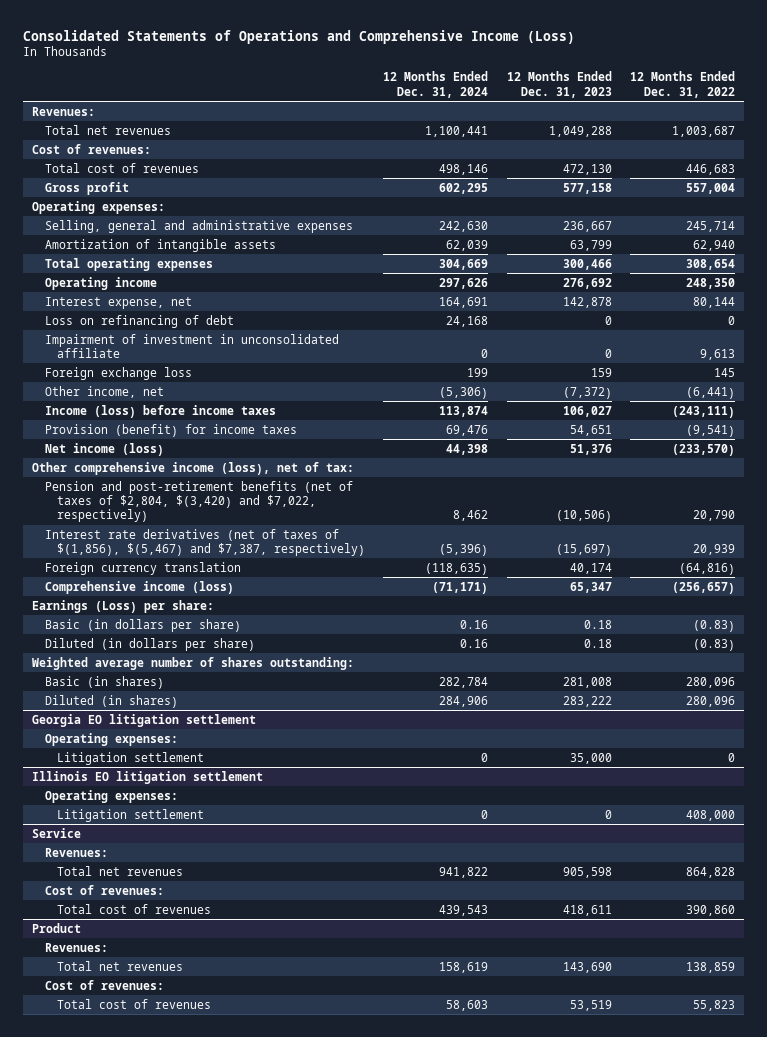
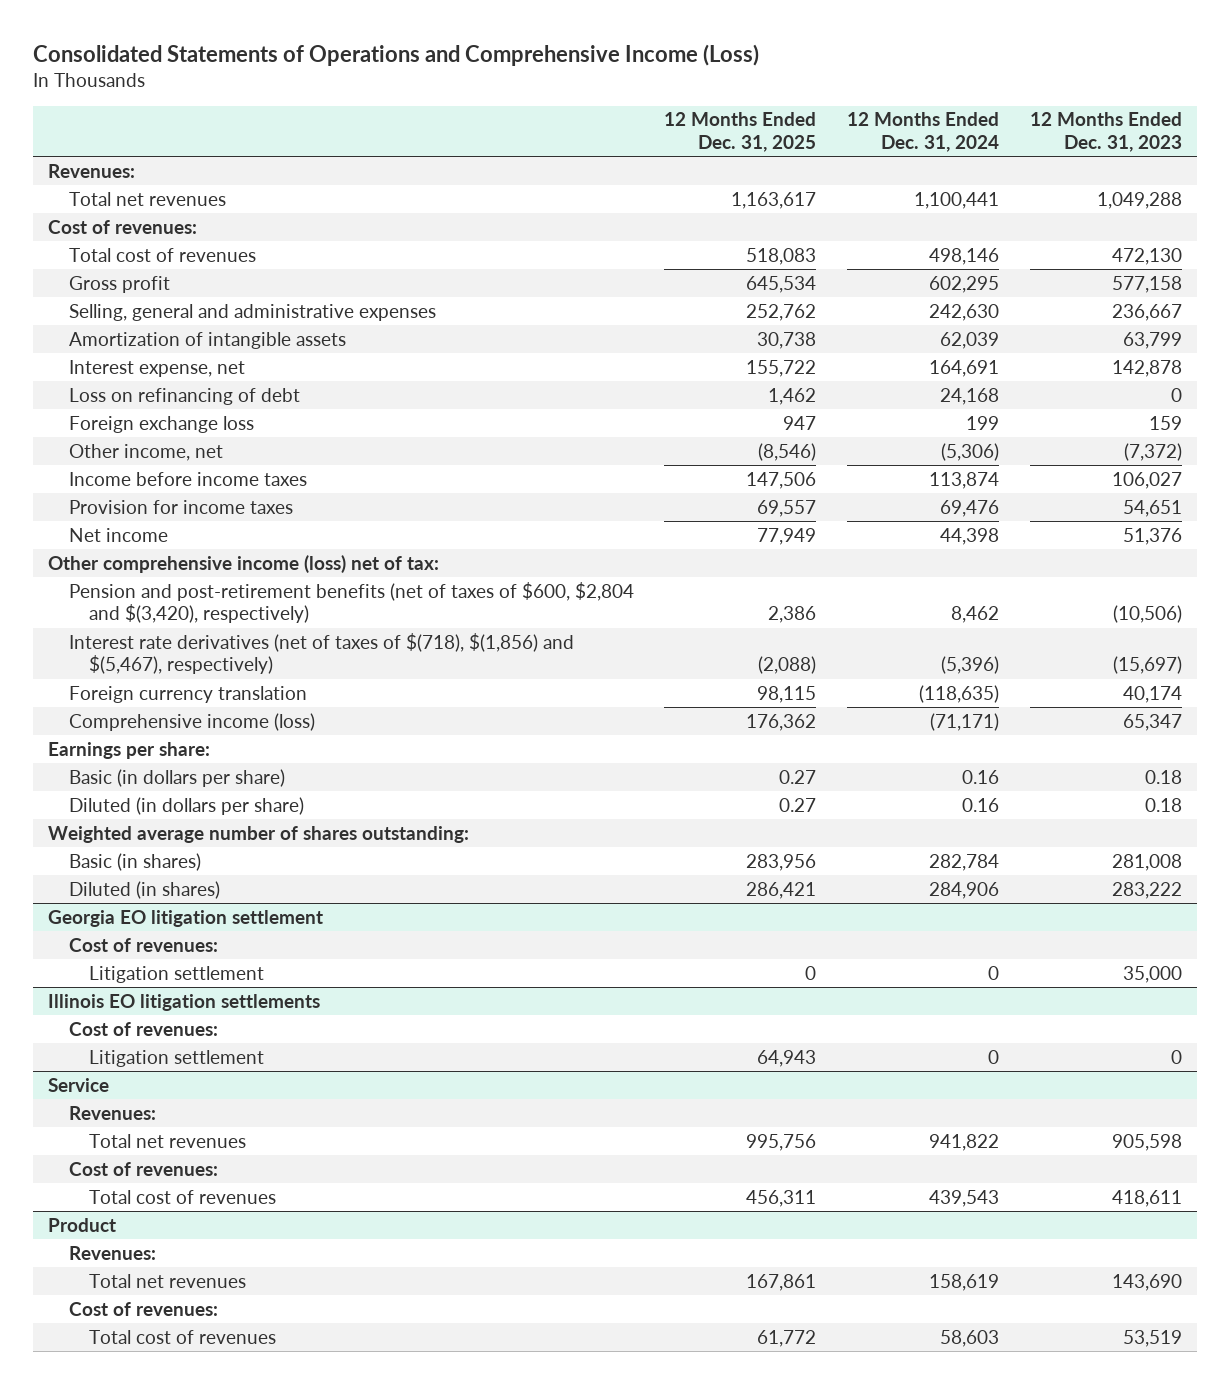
[629,71,735,98] 12 Months Ended Dec. 31, 2022 -> none
none -> [664,112,817,152] 12 Months Ended Dec. 31, 2025
[32,200,166,214] Operating expenses: -> none
[44,257,213,271] Total operating expenses -> none
[44,276,157,290] Operating income -> none
[44,333,339,358] Impairment of investment in unconsolidated affiliate -> none
[44,404,276,418] Income (loss) before income taxes -> [68,471,307,486] Income before income taxes
[44,423,297,437] Provision (benefit) for income taxes -> [68,499,293,514] Provision for income taxes
[44,442,164,456] Net income (loss) -> [68,527,168,542] Net income
[32,461,355,475] Other comprehensive income (loss), net of tax: -> [47,554,439,573] Other comprehensive income (loss) net of tax:
[44,480,353,523] Pension and post-retirement benefits (net of taxes of $2,804, $(3,420) and $7,022, respectively) -> [68,581,634,624] Pension and post-retirement benefits (net of taxes of $600, $2,804 and $(3,420), respectively)
[44,528,365,556] Interest rate derivatives (net of taxes of $(1,856), $(5,467) and $7,387, respectively) -> [68,632,574,675] Interest rate derivatives (net of taxes of $(718), $(1,856) and $(5,467), respectively)
[32,599,215,613] Earnings (Loss) per share: -> [47,741,210,759] Earnings per share:
[44,732,178,746] Operating expenses: -> none
none -> [68,937,218,952] Cost of revenues:
[44,789,178,803] Operating expenses: -> none
[32,770,264,784] Illinois EO litigation settlement -> [47,993,320,1011] Illinois EO litigation settlements
none -> [68,1021,218,1036] Cost of revenues:

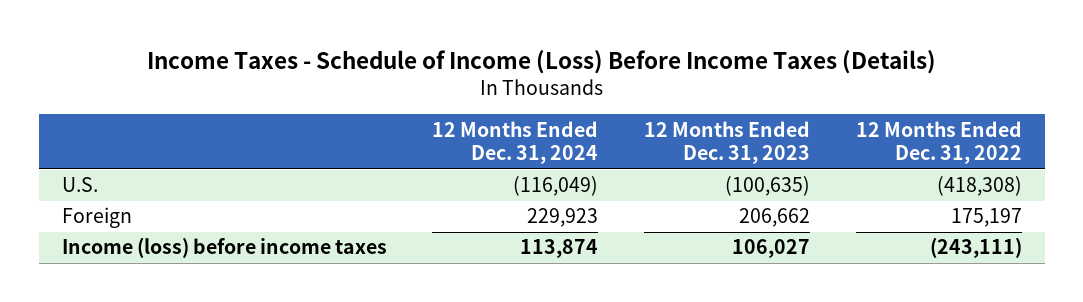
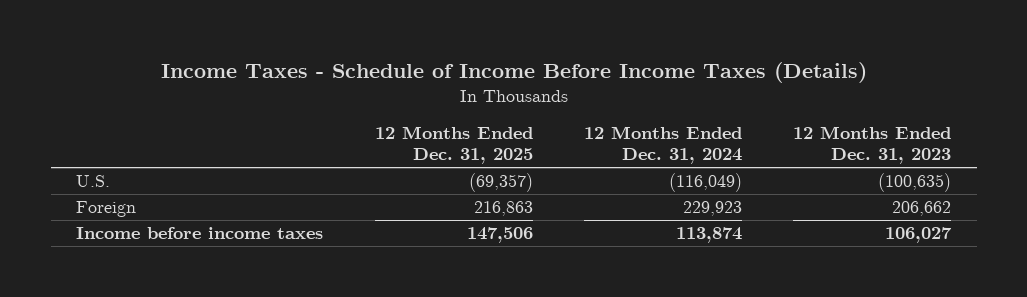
[146,49,936,74] Income Taxes - Schedule of Income (Loss) Before Income Taxes (Details) -> [160,62,867,84] Income Taxes - Schedule of Income Before Income Taxes (Details)
[855,120,1022,165] 12 Months Ended Dec. 31, 2022 -> none
none -> [374,126,533,165] 12 Months Ended Dec. 31, 2025
[61,237,387,259] Income (loss) before income taxes -> [76,227,324,240] Income before income taxes

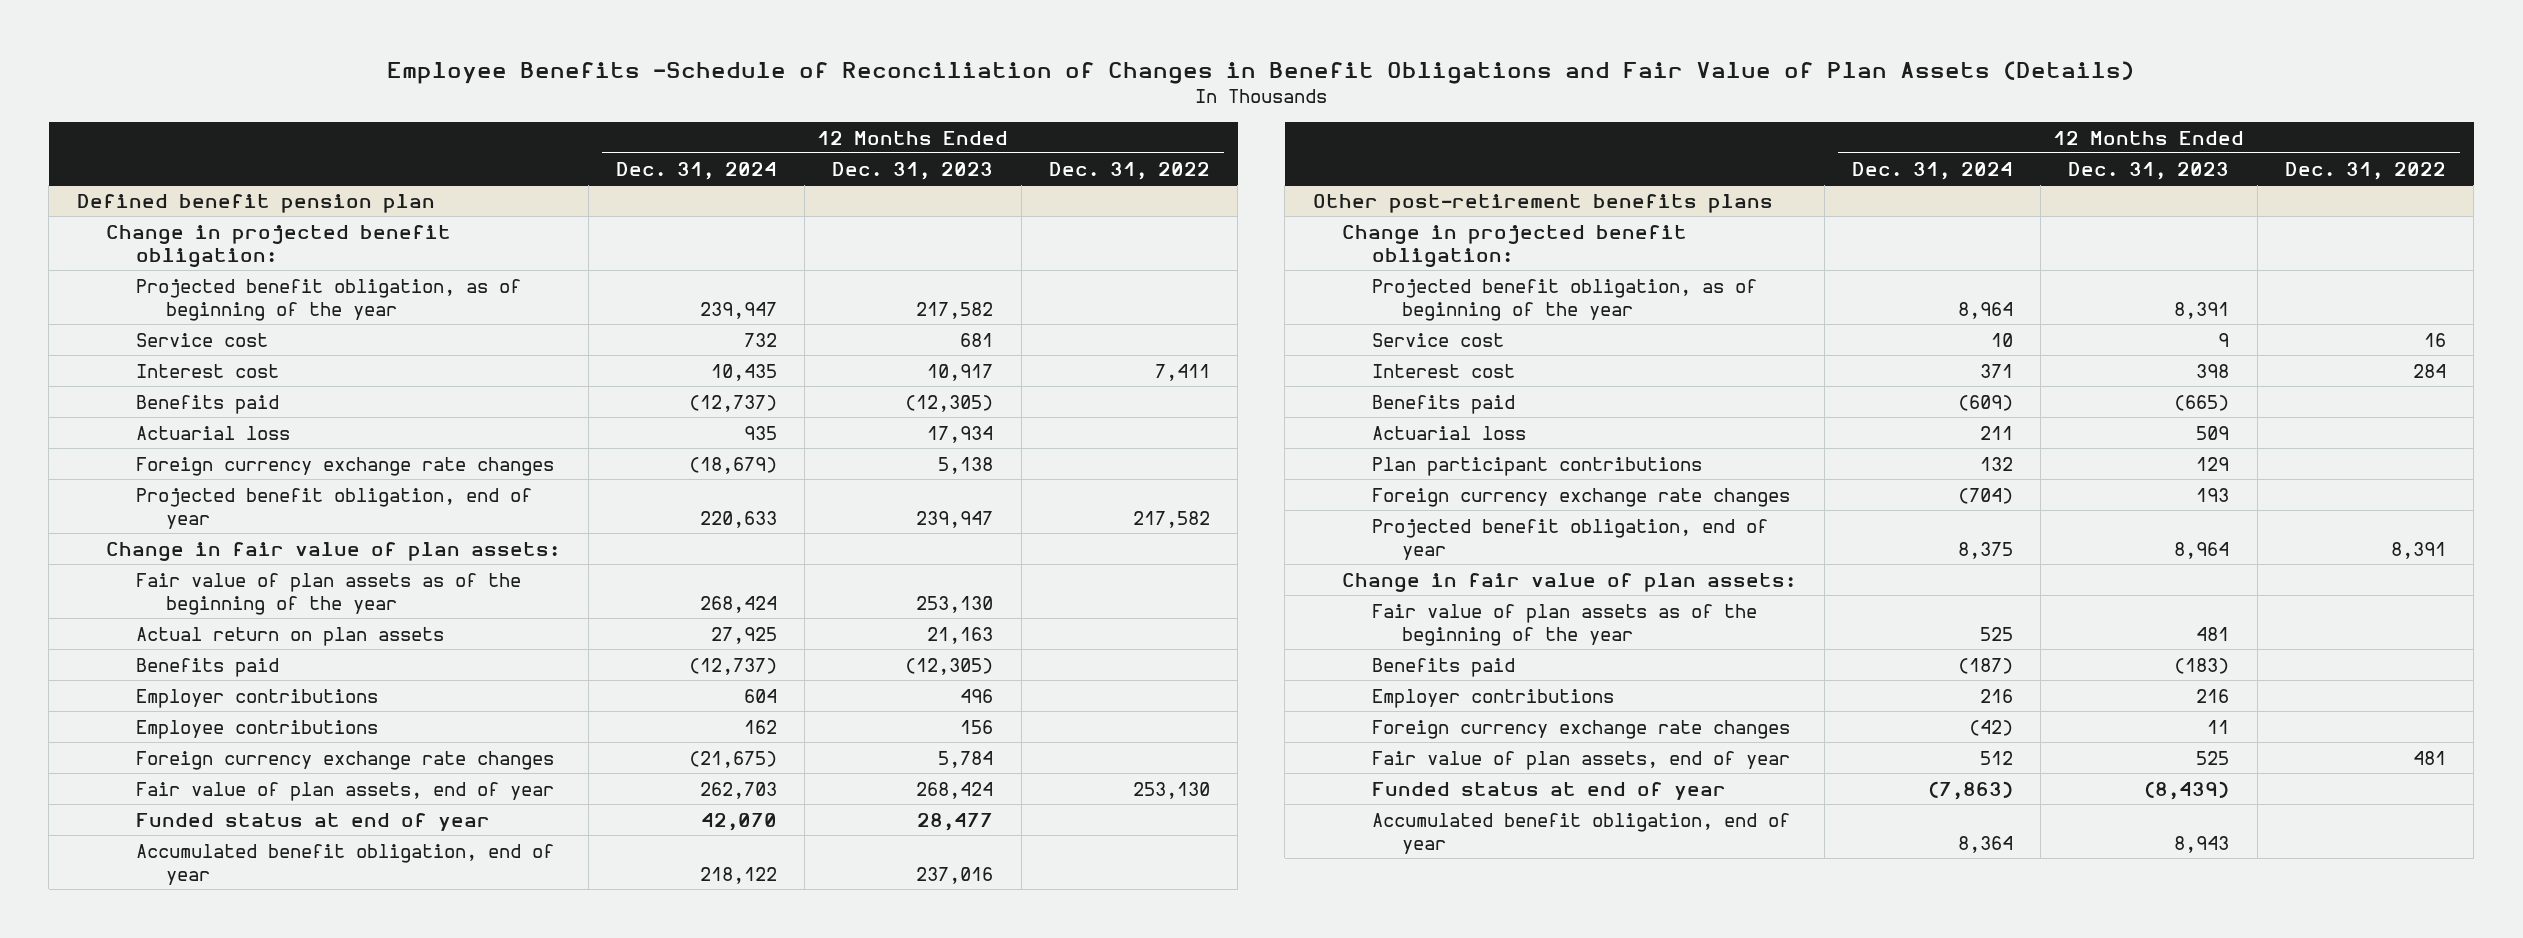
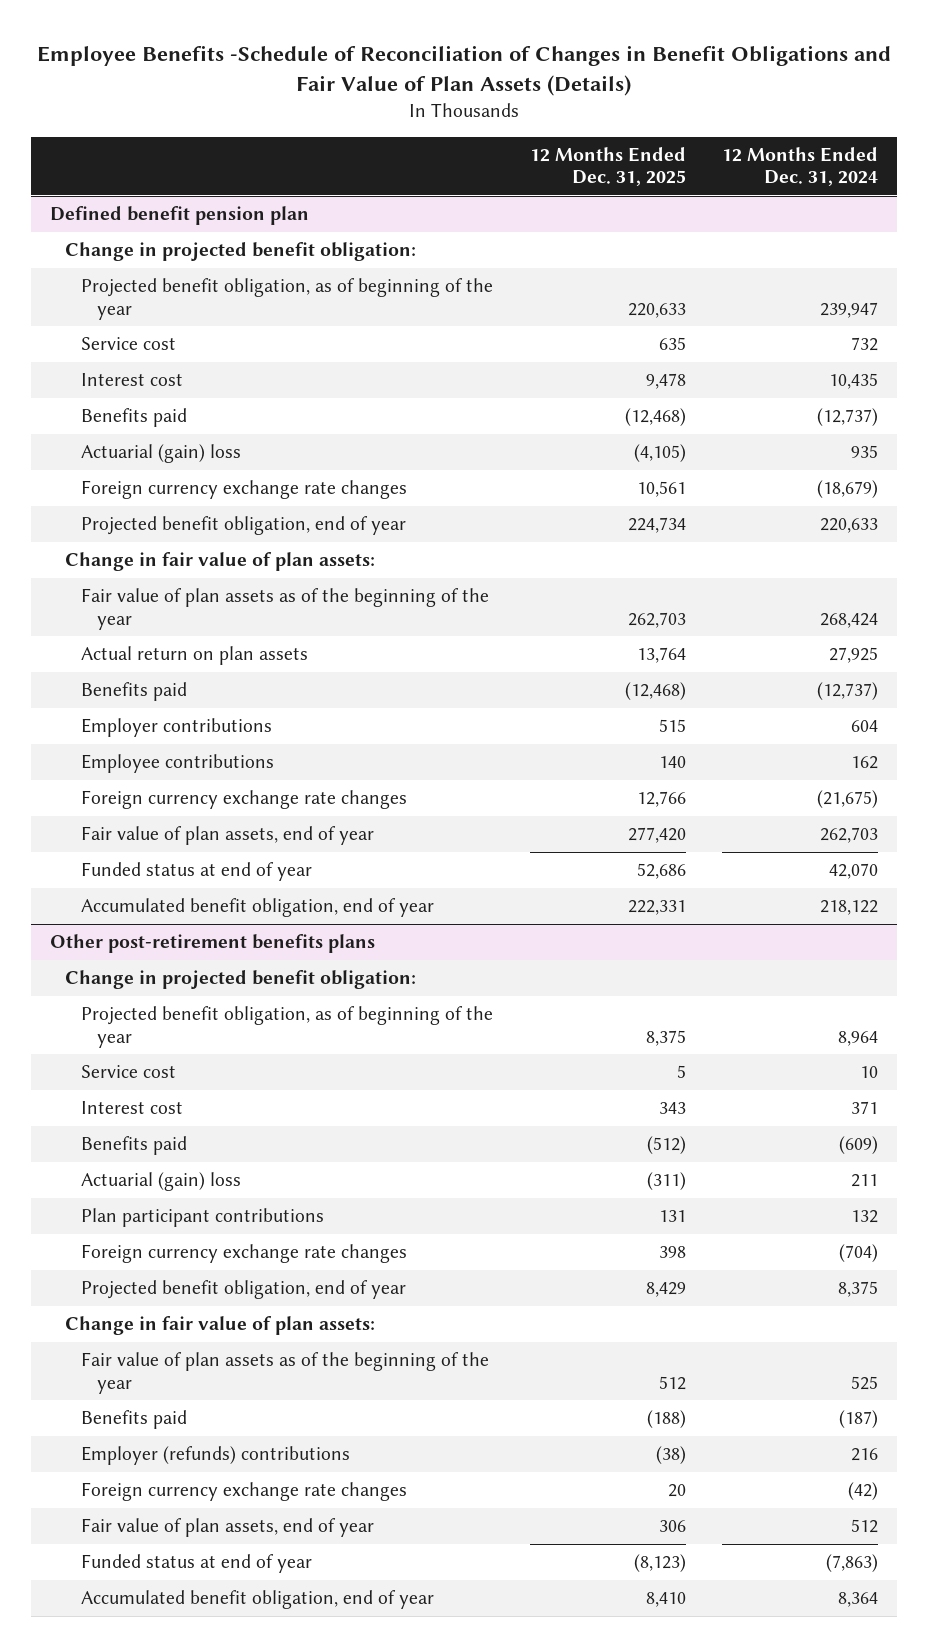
[832,161,994,180] Dec. 31, 2023 -> none
[1049,161,1211,180] Dec. 31, 2022 -> none
none -> [529,146,686,187] 12 Months Ended Dec. 31, 2025
[136,425,291,440] Actuarial loss -> [81,444,242,464] Actuarial (gain) loss
[1372,425,1527,440] Actuarial loss -> [81,1172,242,1192] Actuarial (gain) loss
[1372,688,1615,708] Employer contributions -> [81,1446,351,1466] Employer (refunds) contributions

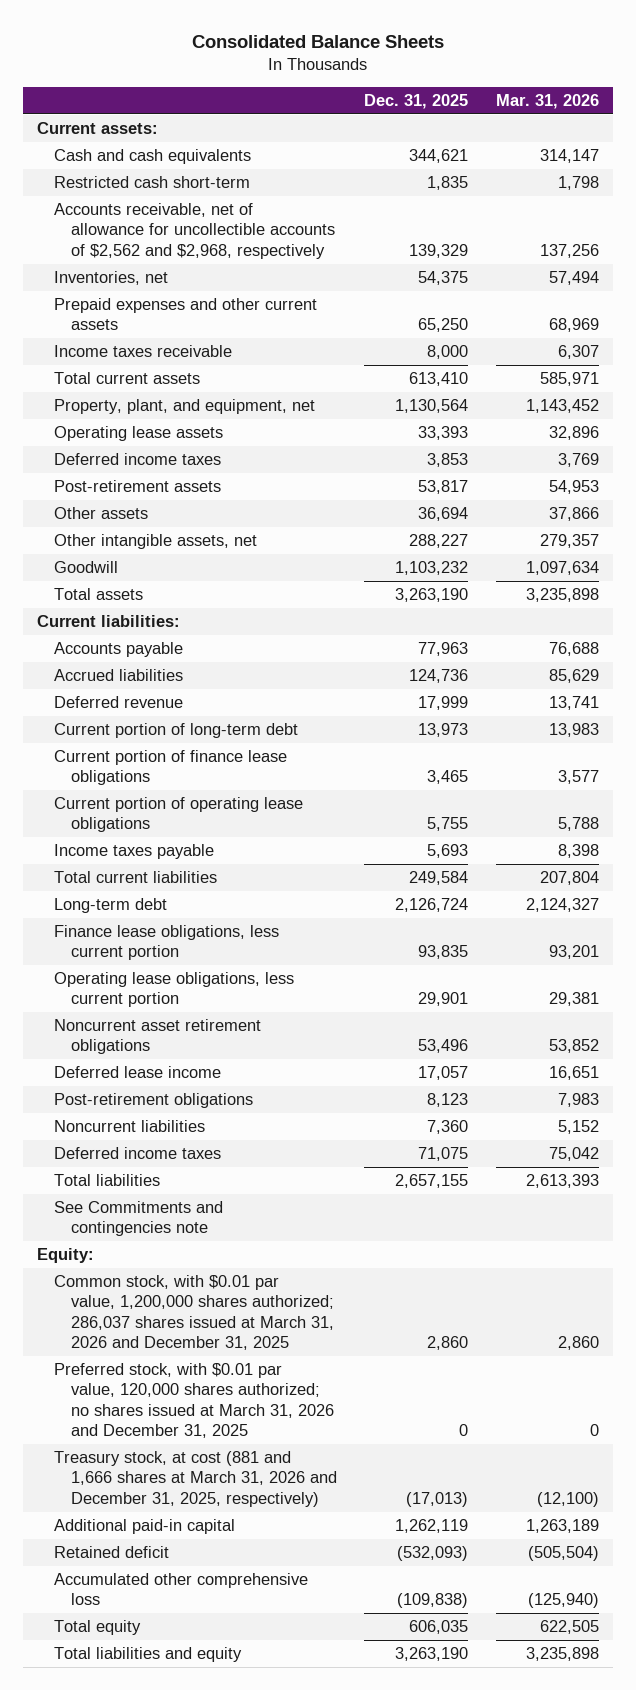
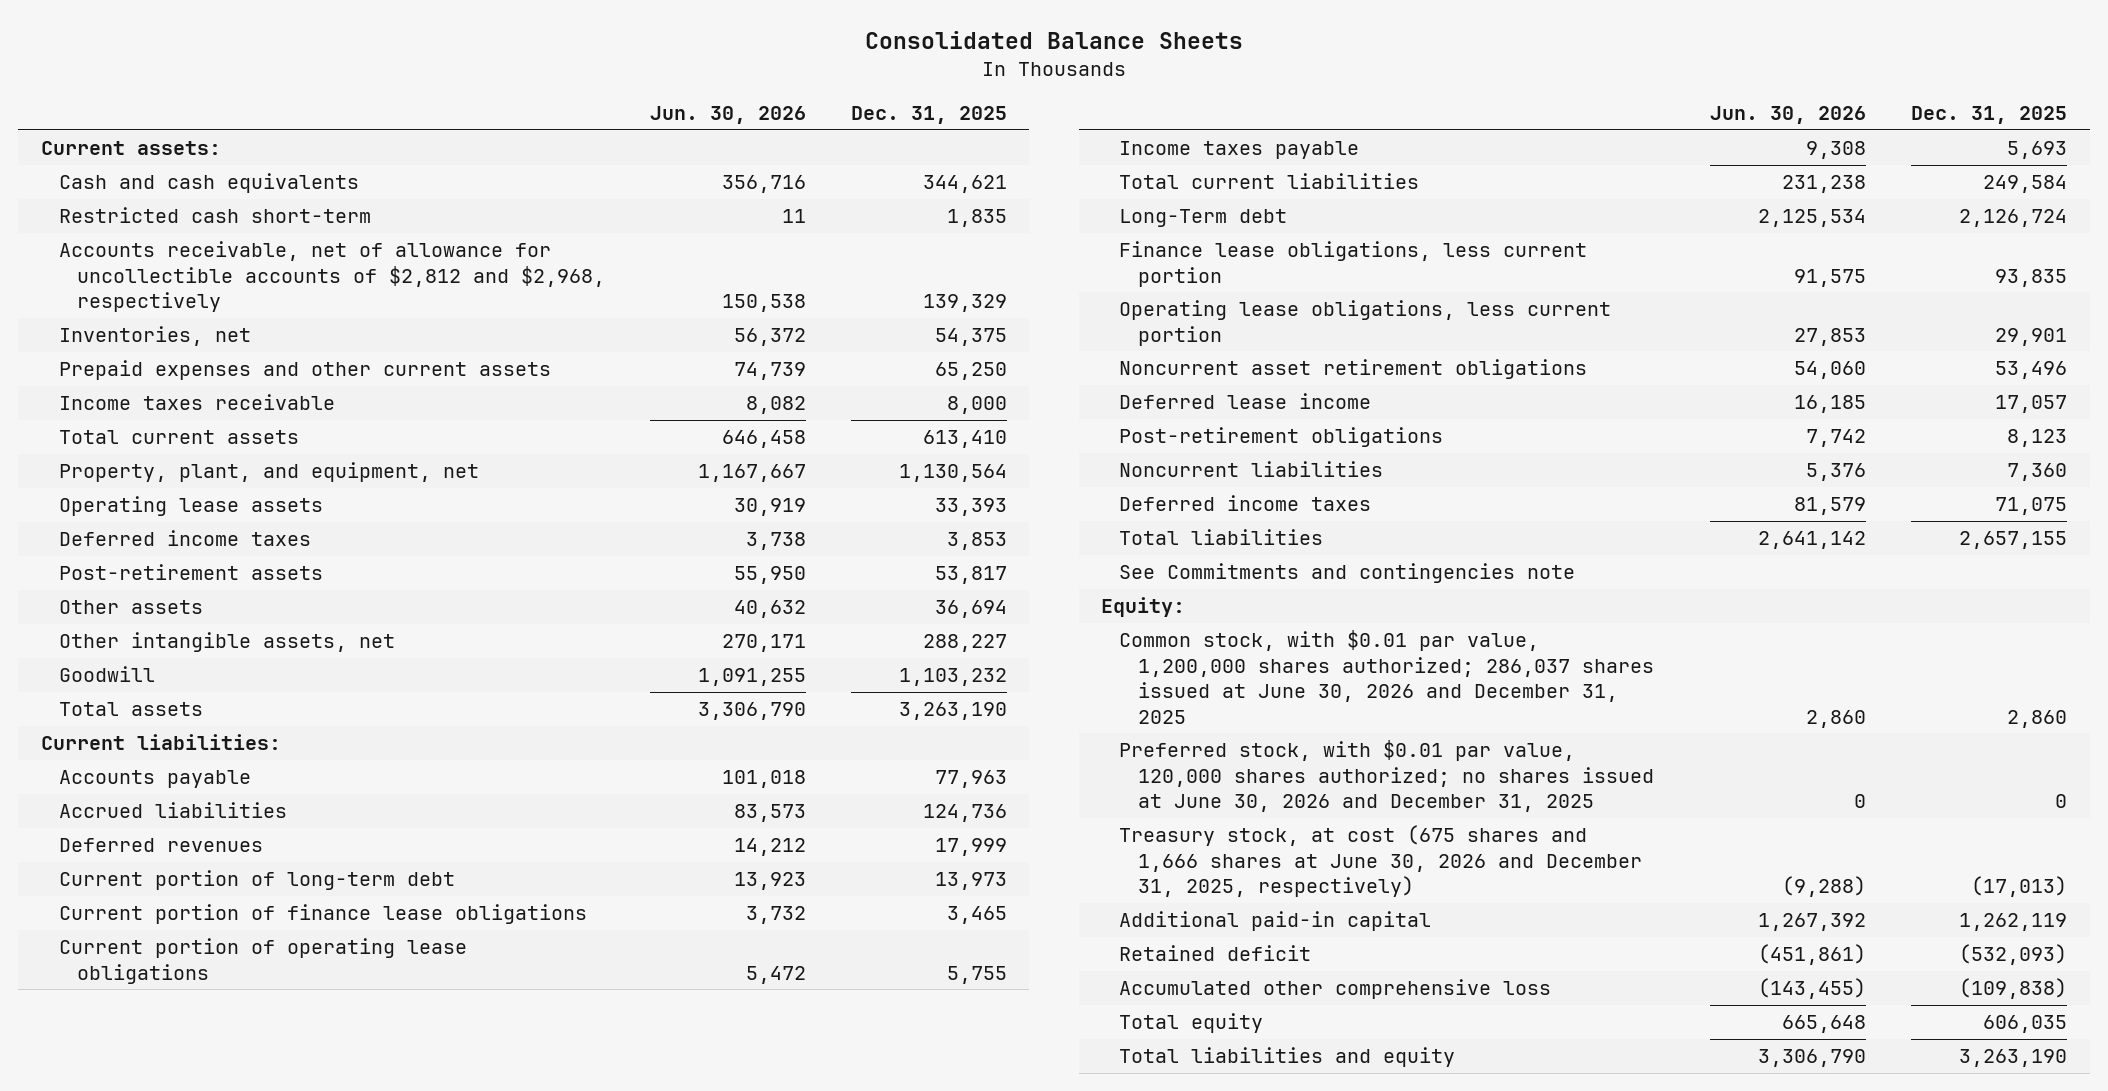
[495,93,599,109] Mar. 31, 2026 -> none
none -> [649,106,806,125] Jun. 30, 2026
[53,203,335,259] Accounts receivable, net of allowance for uncollectible accounts of $2,562 and $2,968, respectively -> [58,241,606,313] Accounts receivable, net of allowance for uncollectible accounts of $2,812 and $2,968, respectively
[53,696,183,709] Deferred revenue -> [58,838,263,853] Deferred revenues
[53,898,167,914] Long-term debt -> [1119,209,1288,228] Long-Term debt
[53,1275,334,1350] Common stock, with $0.01 par value, 1,200,000 shares authorized; 286,037 shares issued at March 31, 2026 and December 31, 2025 -> [1119,630,1654,724] Common stock, with $0.01 par value, 1,200,000 shares authorized; 286,037 shares issued at June 30, 2026 and December 31, 2025
[53,1363,334,1438] Preferred stock, with $0.01 par value, 120,000 shares authorized; no shares issued at March 31, 2026 and December 31, 2025 -> [1119,740,1654,813] Preferred stock, with $0.01 par value, 120,000 shares authorized; no shares issued at June 30, 2026 and December 31, 2025
[53,1451,337,1507] Treasury stock, at cost (881 and 1,666 shares at March 31, 2026 and December 31, 2025, respectively) -> [1119,825,1642,898] Treasury stock, at cost (675 shares and 1,666 shares at June 30, 2026 and December 31, 2025, respectively)

